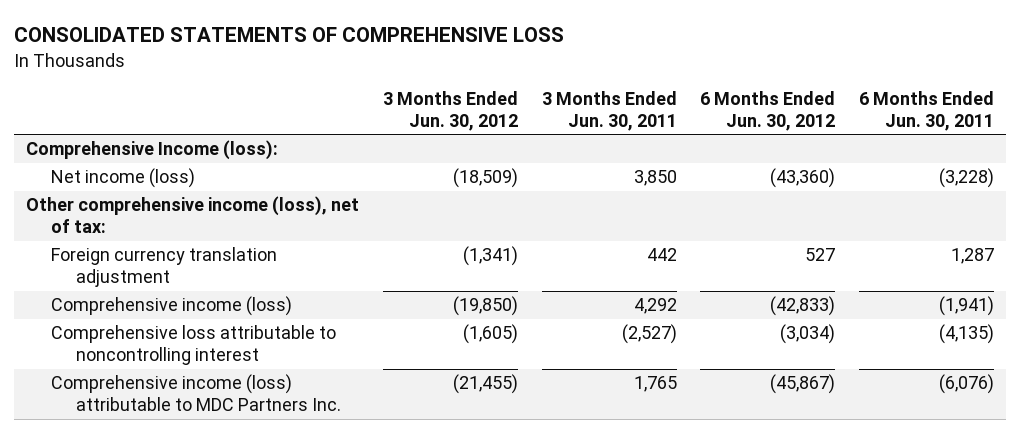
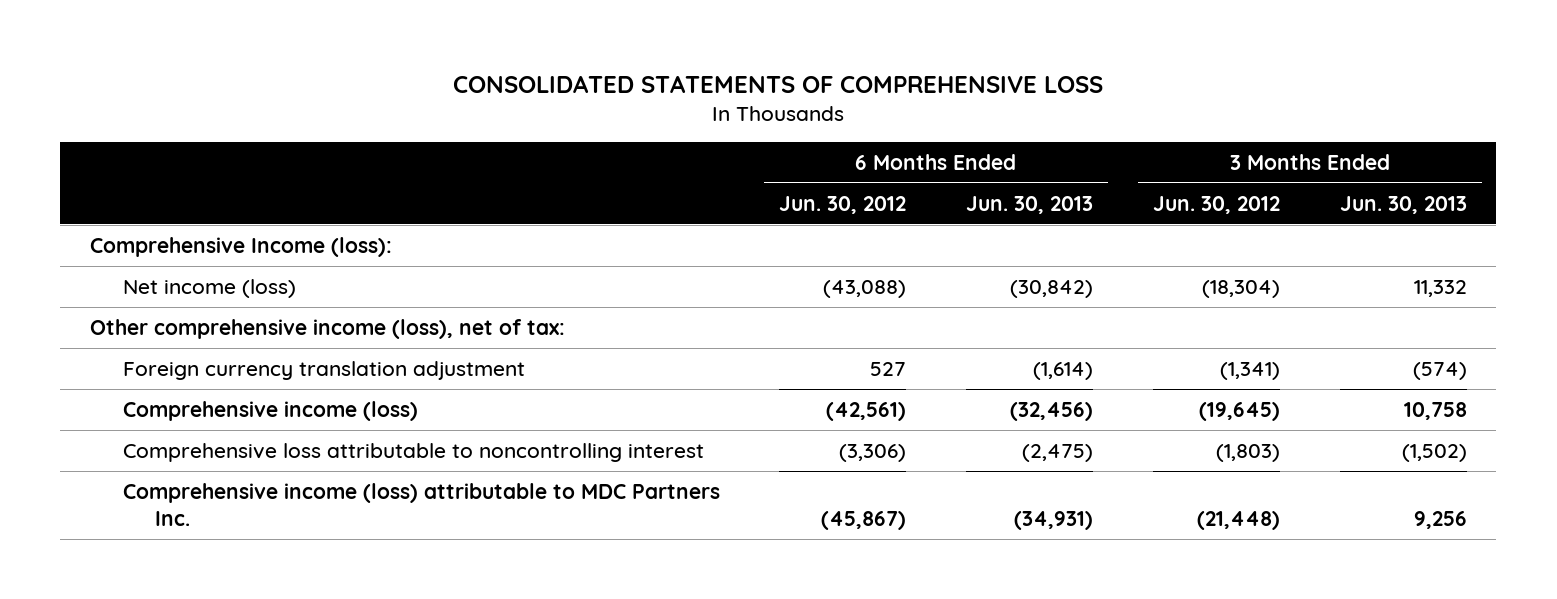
[541,90,677,131] 3 Months Ended Jun. 30, 2011 -> none
[859,90,995,131] 6 Months Ended Jun. 30, 2011 -> none
none -> [966,195,1094,214] Jun. 30, 2013
none -> [1339,195,1467,214] Jun. 30, 2013
[452,168,518,189] (18,509) -> [1201,279,1280,298] (18,304)
[770,168,836,189] (43,360) -> [823,279,907,298] (43,088)
[452,296,518,317] (19,850) -> [1198,401,1280,421] (19,645)
[770,296,836,317] (42,833) -> [826,401,907,421] (42,561)
[462,324,518,345] (1,605) -> [1215,443,1280,462] (1,803)
[780,324,836,345] (3,034) -> [839,443,907,462] (3,306)
[452,374,518,395] (21,455) -> [1196,510,1280,530] (21,448)

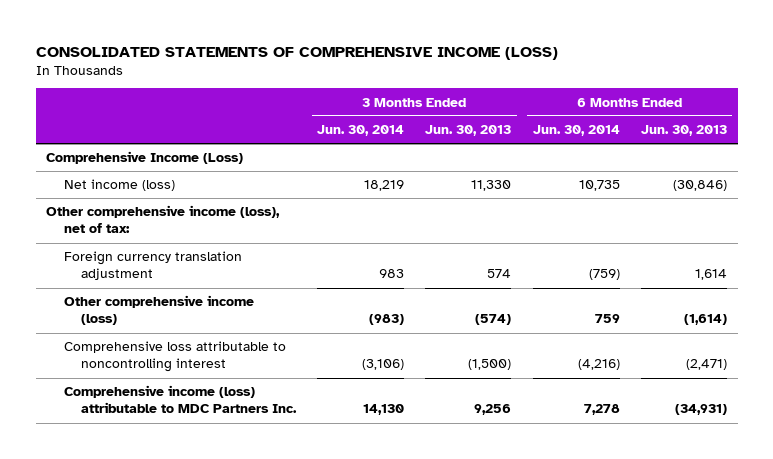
[453,74,1104,93] CONSOLIDATED STATEMENTS OF COMPREHENSIVE LOSS -> [35,46,558,60] CONSOLIDATED STATEMENTS OF COMPREHENSIVE INCOME (LOSS)
[779,195,907,214] Jun. 30, 2012 -> none
[1152,195,1280,214] Jun. 30, 2012 -> none
none -> [317,125,405,137] Jun. 30, 2014
none -> [532,125,620,137] Jun. 30, 2014
[89,236,392,257] Comprehensive Income (loss): -> [46,151,244,165] Comprehensive Income (Loss)
[1010,279,1094,298] (30,842) -> [672,180,727,192] (30,846)
[1413,279,1467,297] 11,332 -> [471,180,512,192] 11,330
[1033,361,1094,380] (1,614) -> [694,269,727,281] 1,614
[1412,361,1467,380] (574) -> [487,269,512,279] 574
[122,400,418,421] Comprehensive income (loss) -> [63,295,254,326] Other comprehensive income (loss)
[1010,401,1094,421] (32,456) -> [683,314,727,326] (1,614)
[1403,401,1467,420] 10,758 -> [475,314,512,326] (574)
[1022,443,1094,462] (2,475) -> [685,359,727,371] (2,471)
[1401,443,1467,462] (1,502) -> [468,359,512,371] (1,500)

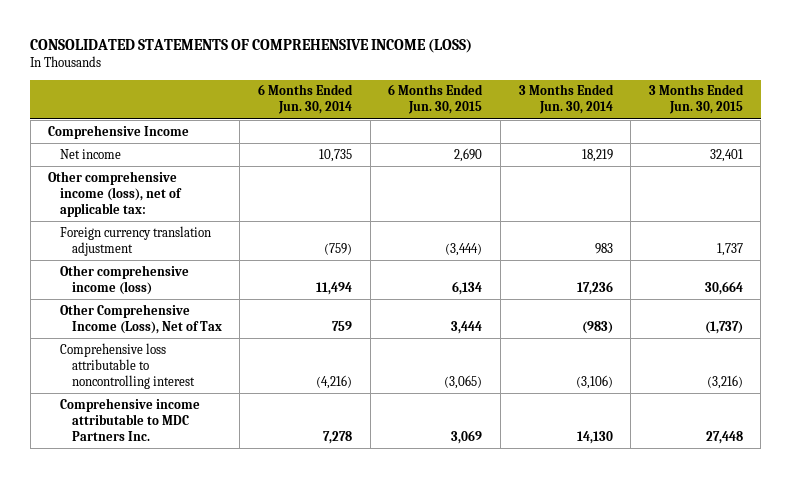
[425,125,512,137] Jun. 30, 2013 -> none
[640,125,727,137] Jun. 30, 2013 -> none
none -> [388,84,484,115] 6 Months Ended Jun. 30, 2015
none -> [648,84,744,115] 3 Months Ended Jun. 30, 2015
[46,151,244,165] Comprehensive Income (Loss) -> [48,124,190,139] Comprehensive Income
[63,179,175,192] Net income (loss) -> [60,148,122,159] Net income
[46,205,281,234] Other comprehensive income (loss), net of tax: -> [48,170,183,217] Other comprehensive income (loss), net of applicable tax:
[369,314,405,326] (983) -> [576,280,613,295] 17,236
[594,314,620,324] 759 -> [316,281,353,295] 11,494
none -> [60,303,222,334] Other Comprehensive Income (Loss), Net of Tax
[63,385,298,414] Comprehensive income (loss) attributable to MDC Partners Inc. -> [60,397,201,441] Comprehensive income attributable to MDC Partners Inc.

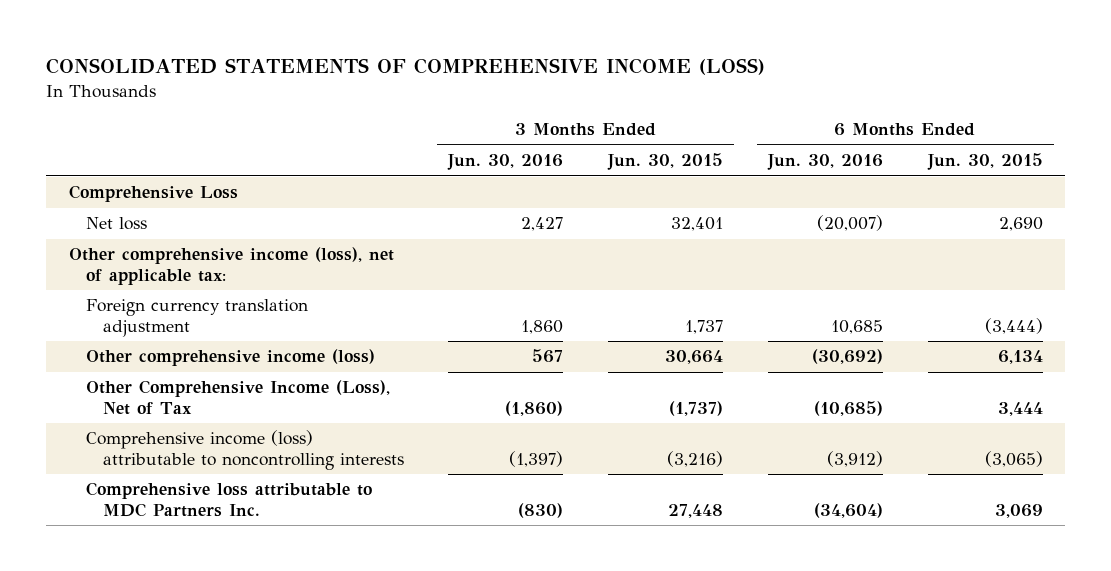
[258,84,354,115] 6 Months Ended Jun. 30, 2014 -> none
[518,84,614,115] 3 Months Ended Jun. 30, 2014 -> none
none -> [447,154,564,171] Jun. 30, 2016
none -> [766,154,883,171] Jun. 30, 2016
[48,124,190,139] Comprehensive Income -> [68,185,238,203] Comprehensive Loss
[60,148,122,159] Net income -> [85,217,147,231] Net loss
[60,342,195,389] Comprehensive loss attributable to noncontrolling interest -> [85,430,404,470] Comprehensive income (loss) attributable to noncontrolling interests
[60,397,201,441] Comprehensive income attributable to MDC Partners Inc. -> [85,482,372,517] Comprehensive loss attributable to MDC Partners Inc.

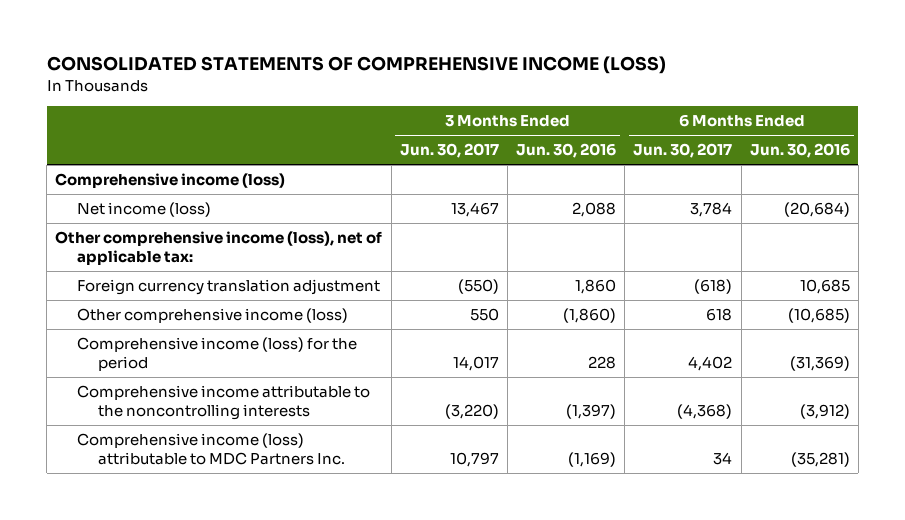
[607,153,724,171] Jun. 30, 2015 -> none
[926,153,1043,171] Jun. 30, 2015 -> none
none -> [399,143,499,159] Jun. 30, 2017
none -> [633,143,733,159] Jun. 30, 2017
[68,185,238,203] Comprehensive Loss -> [55,173,286,189] Comprehensive income (loss)
[85,217,147,231] Net loss -> [76,202,211,218] Net income (loss)
[521,217,564,232] 2,427 -> [572,202,617,218] 2,088
[816,215,883,232] (20,007) -> [783,202,850,218] (20,684)
[85,380,390,415] Other Comprehensive Income (Loss), Net of Tax -> none
[532,349,564,364] 567 -> [563,308,617,324] (1,860)
[811,349,883,365] (30,692) -> [787,308,850,324] (10,685)
none -> [76,337,357,372] Comprehensive income (loss) for the period
[85,430,404,470] Comprehensive income (loss) attributable to noncontrolling interests -> [76,385,370,421] Comprehensive income attributable to the noncontrolling interests
[85,482,372,517] Comprehensive loss attributable to MDC Partners Inc. -> [76,433,346,466] Comprehensive income (loss) attributable to MDC Partners Inc.
[518,502,564,518] (830) -> [568,452,617,468] (1,169)
[813,502,883,518] (34,604) -> [790,452,850,468] (35,281)

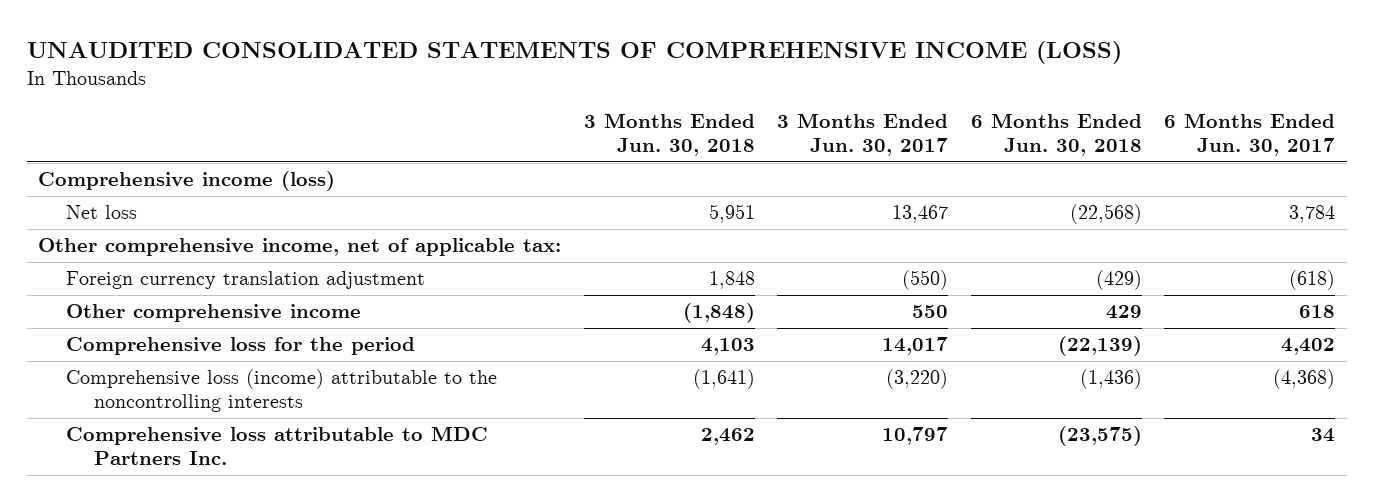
[46,56,666,75] CONSOLIDATED STATEMENTS OF COMPREHENSIVE INCOME (LOSS) -> [27,41,1123,65] UNAUDITED CONSOLIDATED STATEMENTS OF COMPREHENSIVE INCOME (LOSS)
[516,143,617,159] Jun. 30, 2016 -> none
[749,143,850,159] Jun. 30, 2016 -> none
none -> [583,113,755,157] 3 Months Ended Jun. 30, 2018
none -> [970,113,1142,157] 6 Months Ended Jun. 30, 2018
[76,202,211,218] Net income (loss) -> [66,205,138,220] Net loss
[55,231,383,266] Other comprehensive income (loss), net of applicable tax: -> [38,238,562,257] Other comprehensive income, net of applicable tax:
[76,308,348,324] Other comprehensive income (loss) -> [66,304,362,323] Other comprehensive income
[76,337,357,372] Comprehensive income (loss) for the period -> [66,337,416,356] Comprehensive loss for the period
[76,385,370,421] Comprehensive income attributable to the noncontrolling interests -> [66,369,498,413] Comprehensive loss (income) attributable to the noncontrolling interests
[76,433,346,466] Comprehensive income (loss) attributable to MDC Partners Inc. -> [66,426,489,466] Comprehensive loss attributable to MDC Partners Inc.

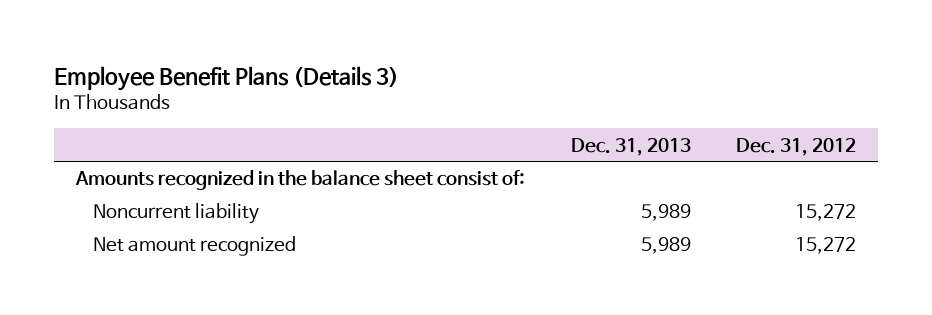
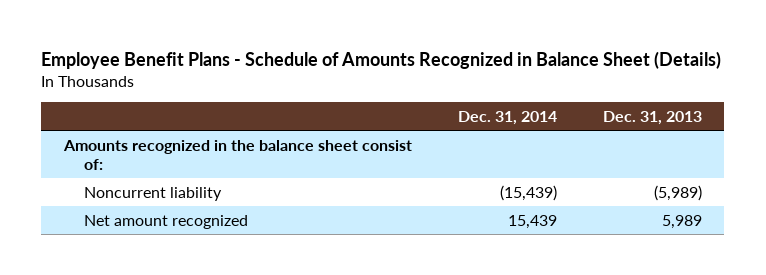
[53,65,399,91] Employee Benefit Plans (Details 3) -> [41,50,722,69] Employee Benefit Plans - Schedule of Amounts Recognized in Balance Sheet (Details)
[735,137,856,156] Dec. 31, 2012 -> none
none -> [457,111,557,126] Dec. 31, 2014
[640,204,691,222] 5,989 -> [653,184,702,201] (5,989)

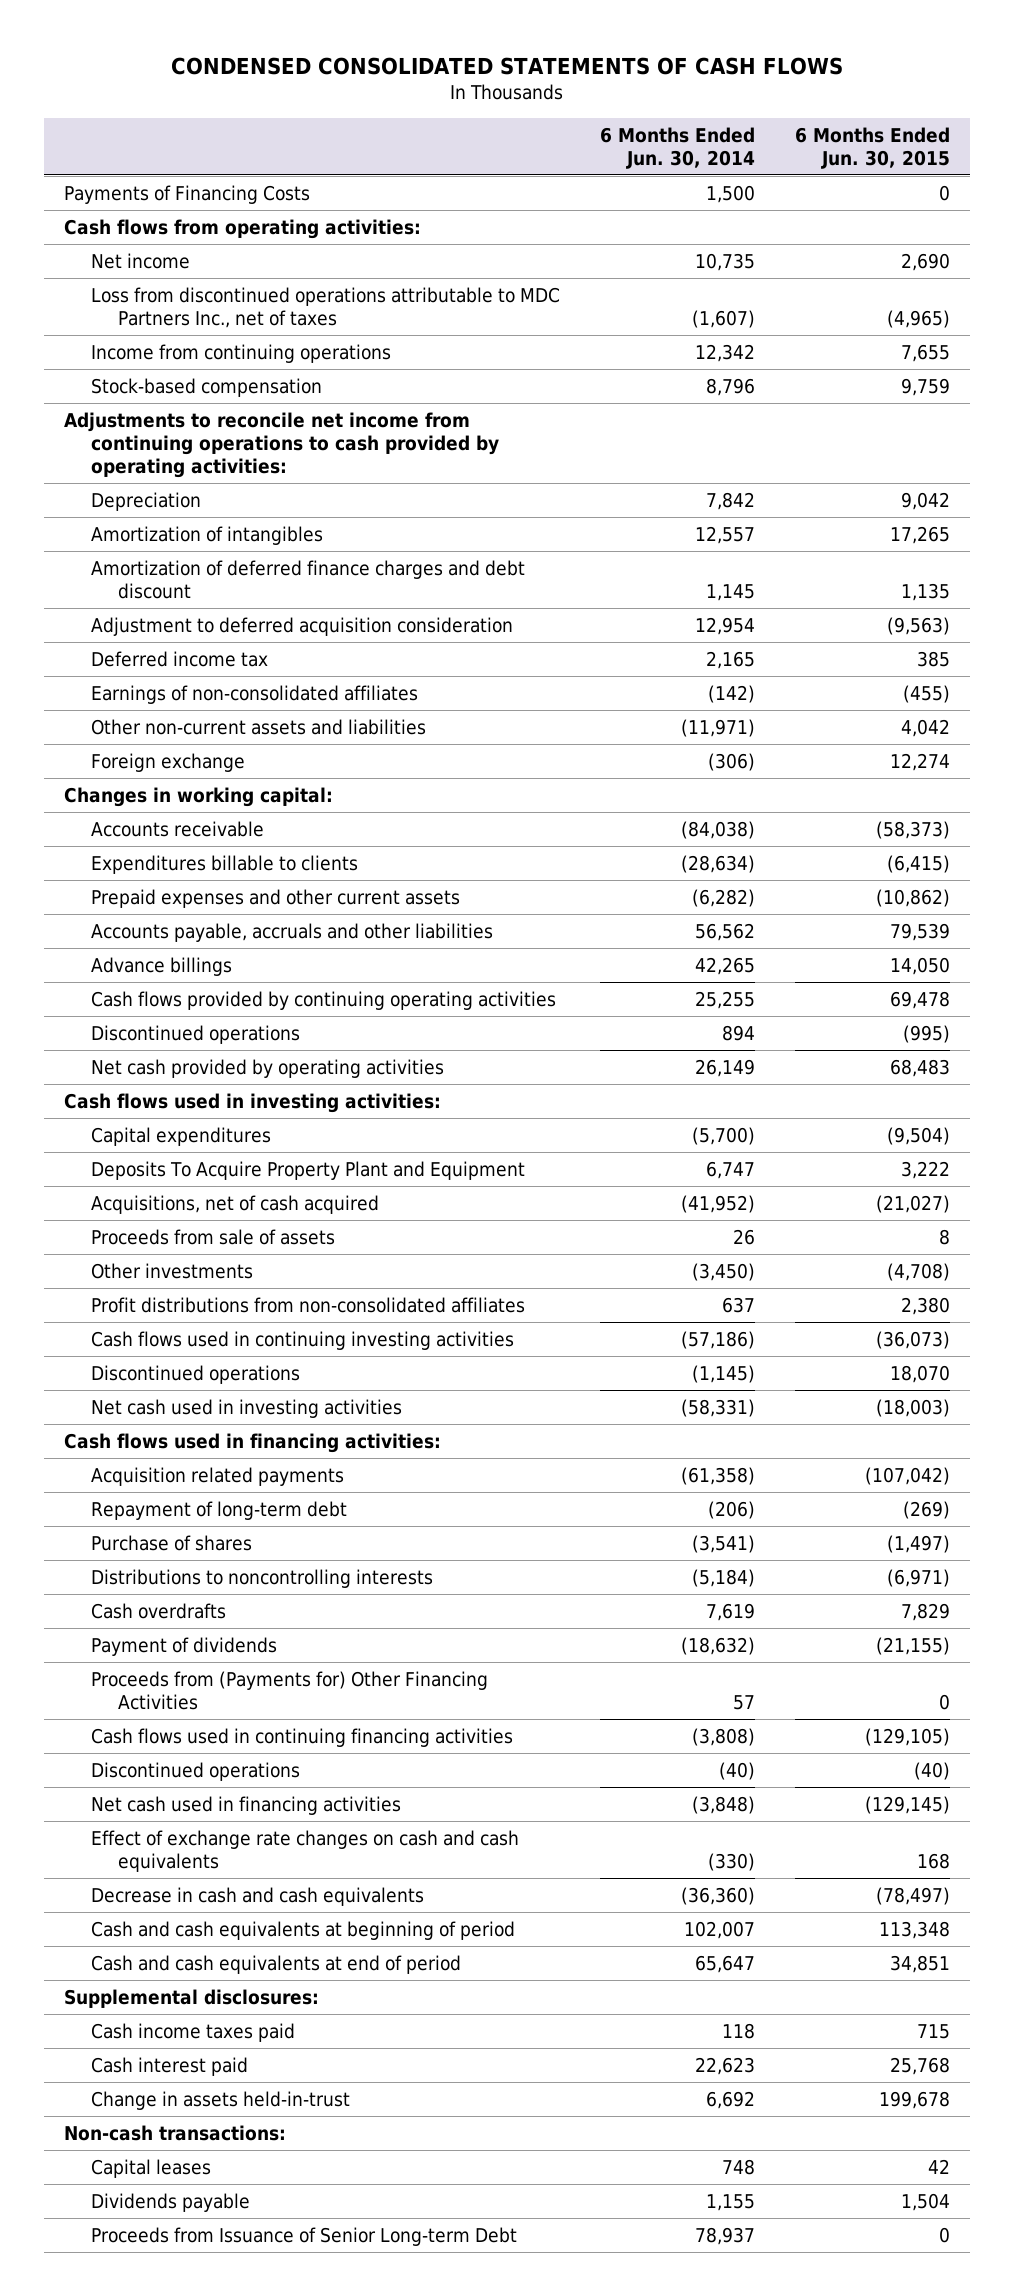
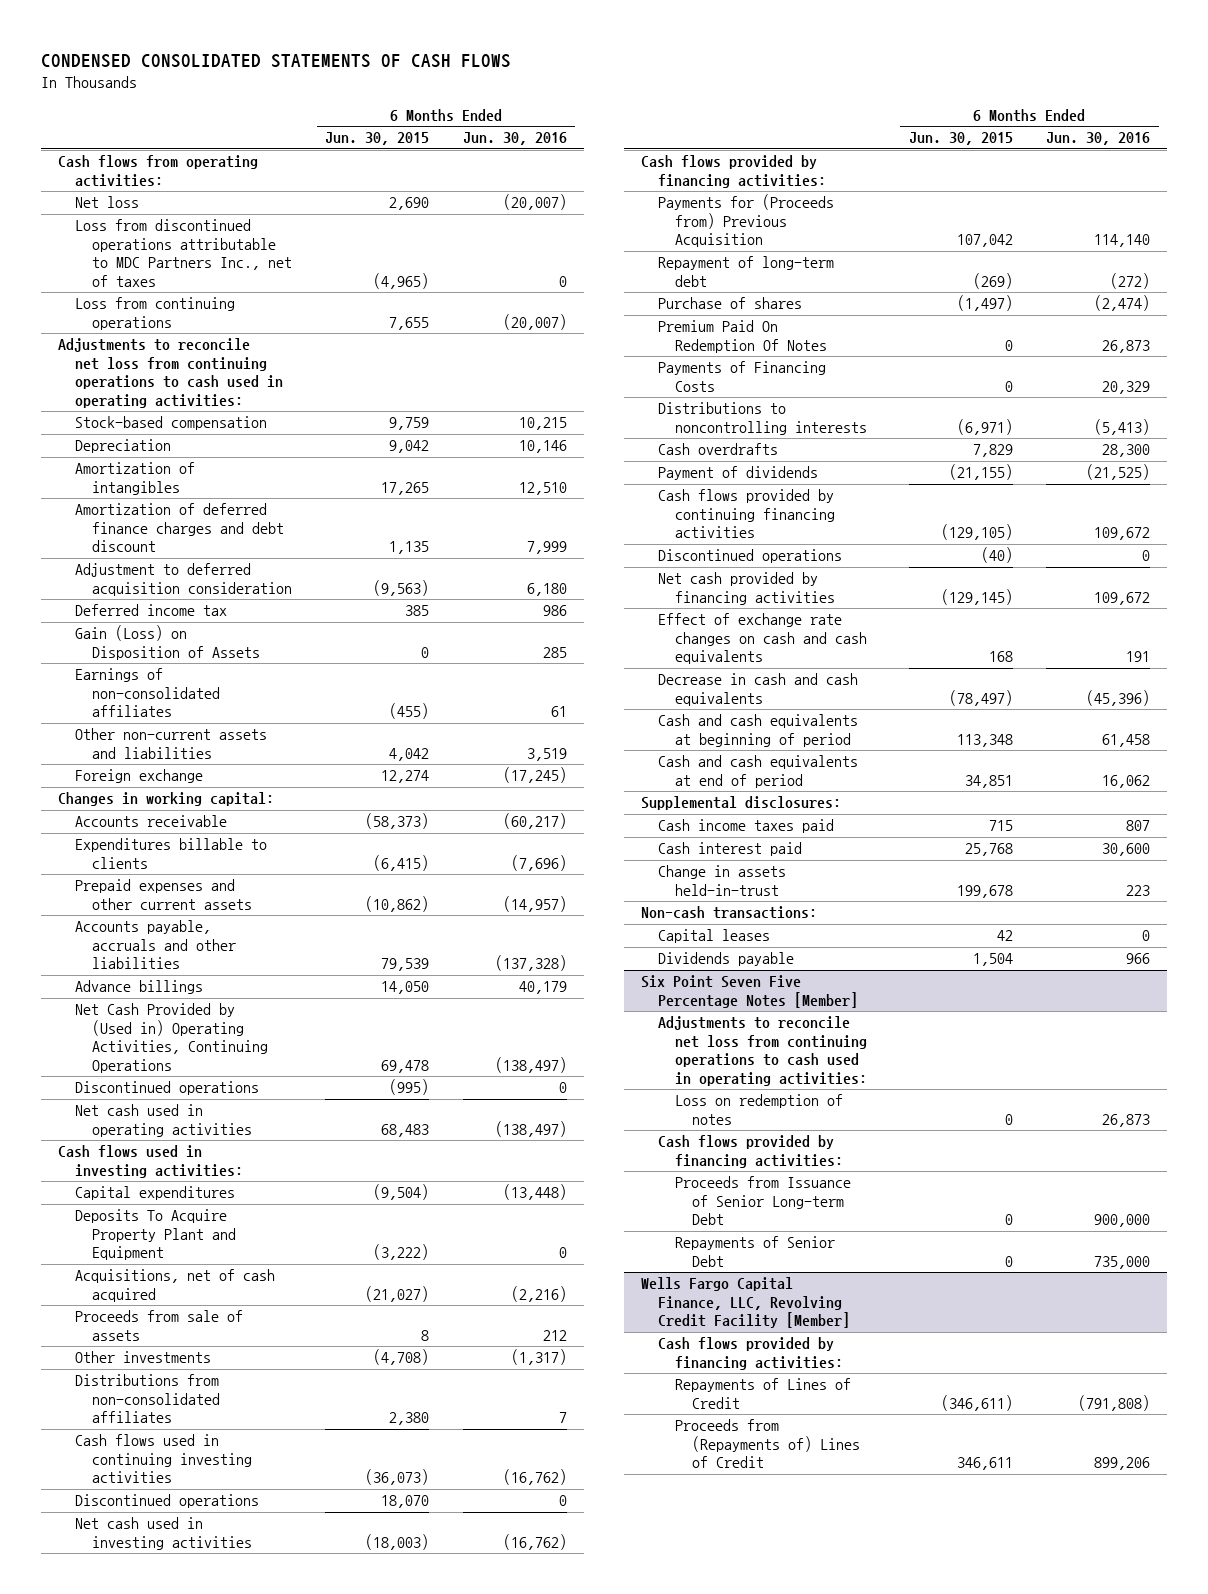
[600,126,756,169] 6 Months Ended Jun. 30, 2014 -> none
none -> [463,132,568,146] Jun. 30, 2016
[91,252,191,269] Net income -> [74,196,139,209] Net loss
[91,343,392,363] Income from continuing operations -> [74,297,235,330] Loss from continuing operations
none -> [57,338,283,408] Adjustments to reconcile net loss from continuing operations to cash used in operating activities:
[64,411,500,478] Adjustments to reconcile net income from continuing operations to cash provided by operating activities: -> none
none -> [74,625,260,660] Gain (Loss) on Disposition of Assets
[91,990,557,1010] Cash flows provided by continuing operating activities -> [74,1003,268,1073] Net Cash Provided by (Used in) Operating Activities, Continuing Operations
[91,1058,445,1078] Net cash provided by operating activities -> [74,1104,252,1137] Net cash used in operating activities
[901,1160,951,1179] 3,222 -> [373,1244,430,1261] (3,222)
[91,1296,526,1313] Profit distributions from non-consolidated affiliates -> [74,1374,220,1424] Distributions from non-consolidated affiliates
[91,1466,345,1486] Acquisition related payments -> none
[64,1432,442,1453] Cash flows used in financing activities: -> [640,155,826,188] Cash flows provided by financing activities:
none -> [657,194,834,248] Payments for (Proceeds from) Previous Acquisition
none -> [657,320,827,353] Premium Paid On Redemption Of Notes
[64,184,311,204] Payments of Financing Costs -> [657,361,826,392] Payments of Financing Costs
[91,1670,489,1710] Proceeds from (Payments for) Other Financing Activities -> none
[91,1727,514,1747] Cash flows used in continuing financing activities -> [657,489,835,539] Cash flows provided by continuing financing activities
[91,1795,402,1815] Net cash used in financing activities -> [657,572,835,605] Net cash provided by financing activities
none -> [640,975,858,1008] Six Point Seven Five Percentage Notes [Member]
none -> [657,1016,867,1086] Adjustments to reconcile net loss from continuing operations to cash used in operating activities:
none -> [674,1094,843,1125] Loss on redemption of notes
none -> [657,1135,843,1168] Cash flows provided by financing activities:
none -> [674,1236,835,1267] Repayments of Senior Debt
none -> [640,1277,850,1329] Wells Fargo Capital Finance, LLC, Revolving Credit Facility [Member]
none -> [657,1337,843,1370] Cash flows provided by financing activities:
none -> [674,1378,851,1409] Repayments of Lines of Credit
none -> [674,1419,861,1469] Proceeds from (Repayments of) Lines of Credit

